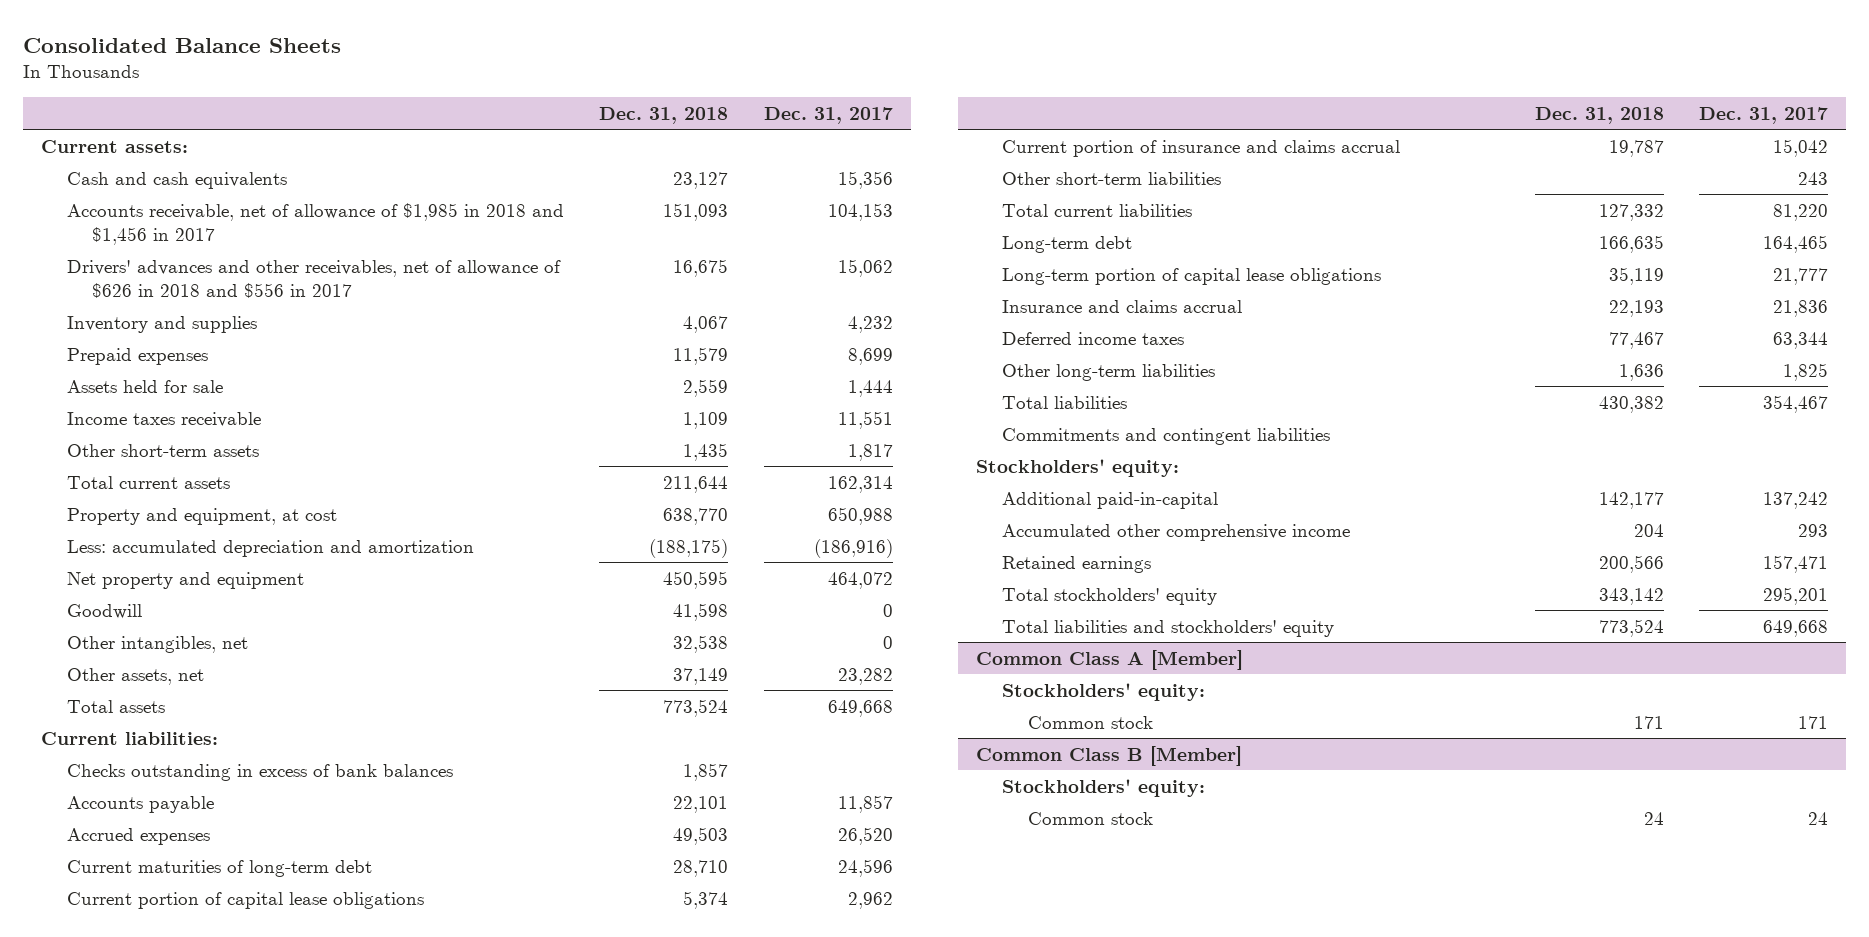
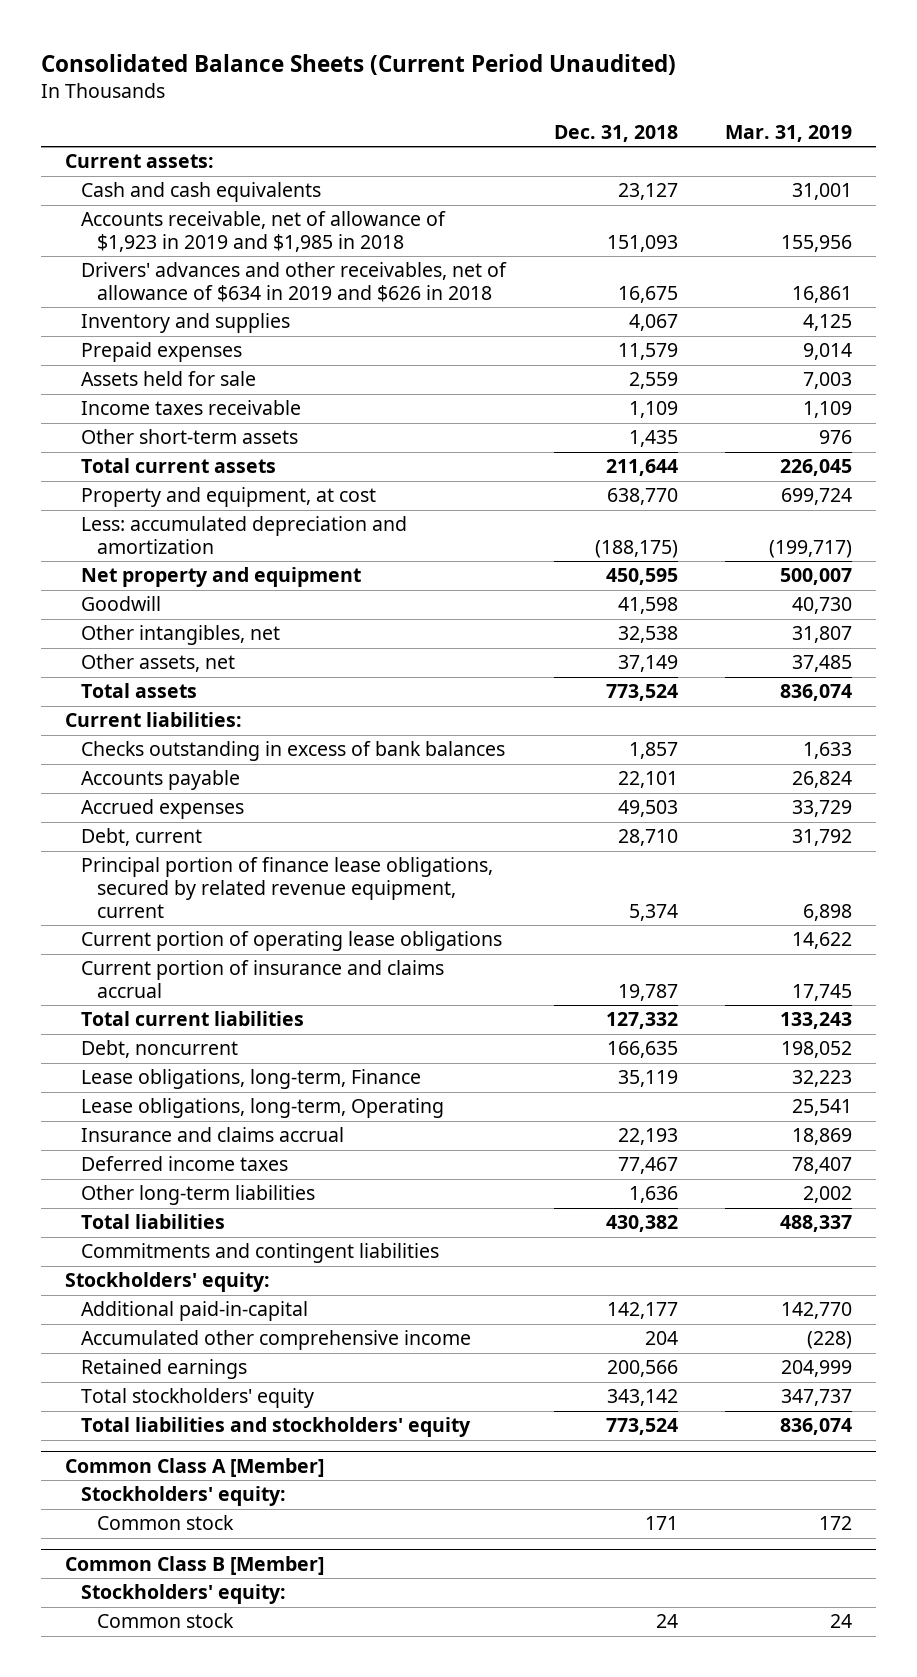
[23,37,342,53] Consolidated Balance Sheets -> [41,53,677,75] Consolidated Balance Sheets (Current Period Unaudited)
[763,106,893,124] Dec. 31, 2017 -> none
none -> [725,125,853,143] Mar. 31, 2019
[66,202,564,245] Accounts receivable, net of allowance of $1,985 in 2018 and $1,456 in 2017 -> [81,211,447,253] Accounts receivable, net of allowance of $1,923 in 2019 and $1,985 in 2018
[66,259,561,298] Drivers' advances and other receivables, net of allowance of $626 in 2018 and $556 in 2017 -> [81,262,508,303] Drivers' advances and other receivables, net of allowance of $634 in 2019 and $626 in 2018
[66,859,372,877] Current maturities of long-term debt -> [81,828,203,847] Debt, current
[66,891,424,909] Current portion of capital lease obligations -> [81,857,494,918] Principal portion of finance lease obligations, secured by related revenue equipment, current
none -> [81,931,503,952] Current portion of operating lease obligations
[1001,171,1221,185] Other short-term liabilities -> none
[1001,235,1132,253] Long-term debt -> [81,1040,239,1059] Debt, noncurrent
[1001,267,1381,285] Long-term portion of capital lease obligations -> [81,1069,422,1090] Lease obligations, long-term, Finance
none -> [81,1098,445,1119] Lease obligations, long-term, Operating

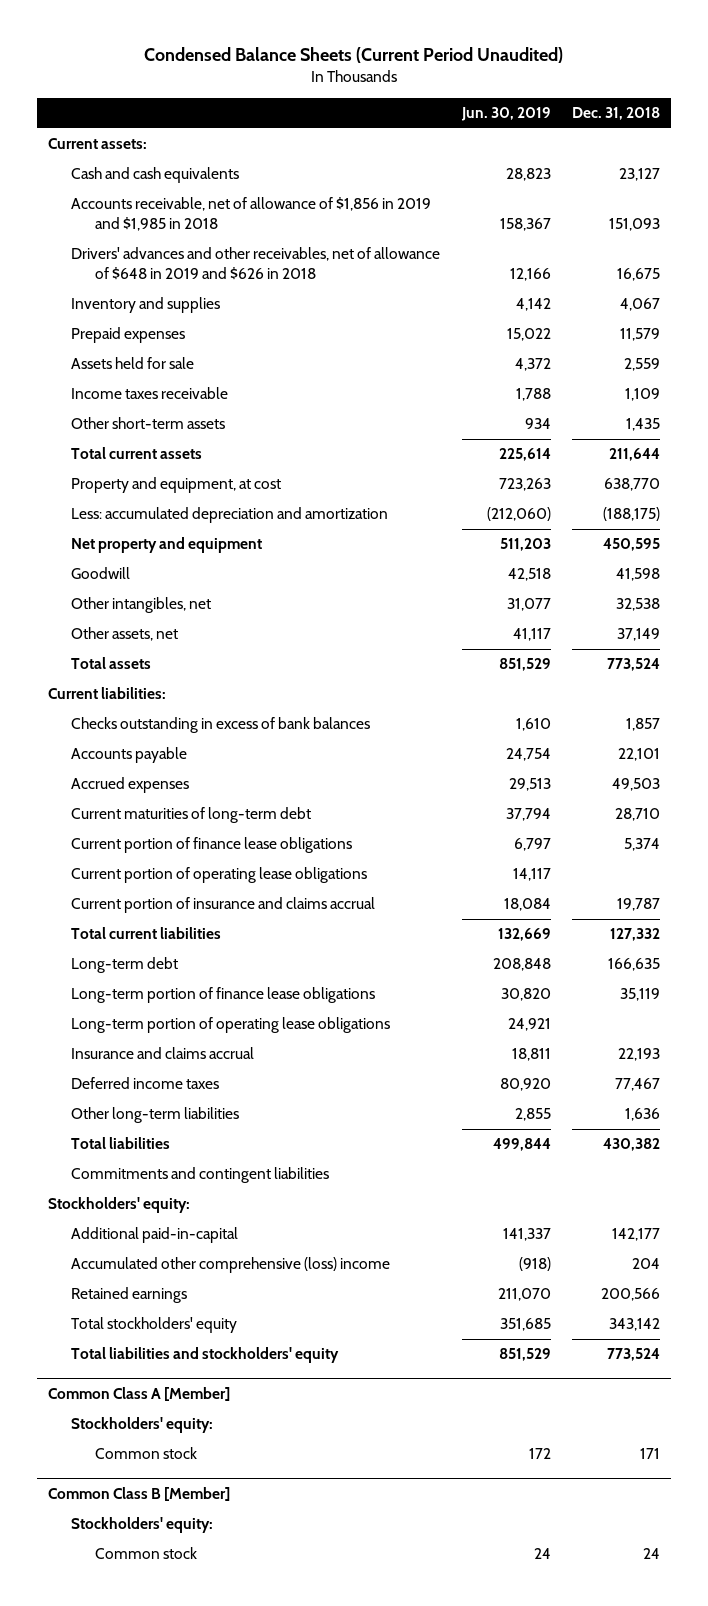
[41,53,677,75] Consolidated Balance Sheets (Current Period Unaudited) -> [144,47,564,64] Condensed Balance Sheets (Current Period Unaudited)
[725,125,853,143] Mar. 31, 2019 -> none
none -> [460,107,551,122] Jun. 30, 2019
[81,211,447,253] Accounts receivable, net of allowance of $1,923 in 2019 and $1,985 in 2018 -> [71,197,432,232] Accounts receivable, net of allowance of $1,856 in 2019 and $1,985 in 2018
[81,262,508,303] Drivers' advances and other receivables, net of allowance of $634 in 2019 and $626 in 2018 -> [71,247,441,281] Drivers' advances and other receivables, net of allowance of $648 in 2019 and $626 in 2018
[81,828,203,847] Debt, current -> [71,807,312,824] Current maturities of long-term debt
[81,857,494,918] Principal portion of finance lease obligations, secured by related revenue equipment, current -> [71,837,353,854] Current portion of finance lease obligations
[81,1040,239,1059] Debt, noncurrent -> [71,957,179,974] Long-term debt
[81,1069,422,1090] Lease obligations, long-term, Finance -> [71,987,376,1004] Long-term portion of finance lease obligations
[81,1098,445,1119] Lease obligations, long-term, Operating -> [71,1017,391,1034] Long-term portion of operating lease obligations
[81,1330,472,1351] Accumulated other comprehensive income -> [71,1257,391,1274] Accumulated other comprehensive (loss) income

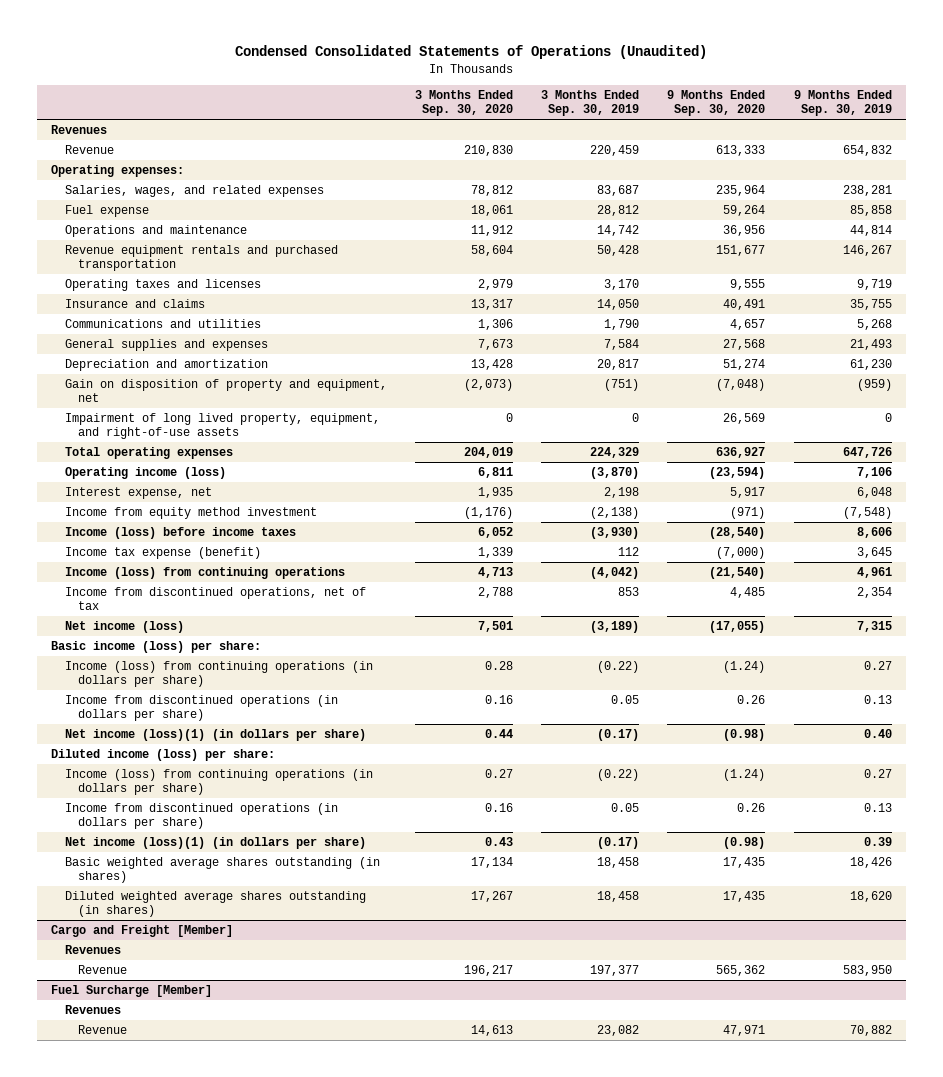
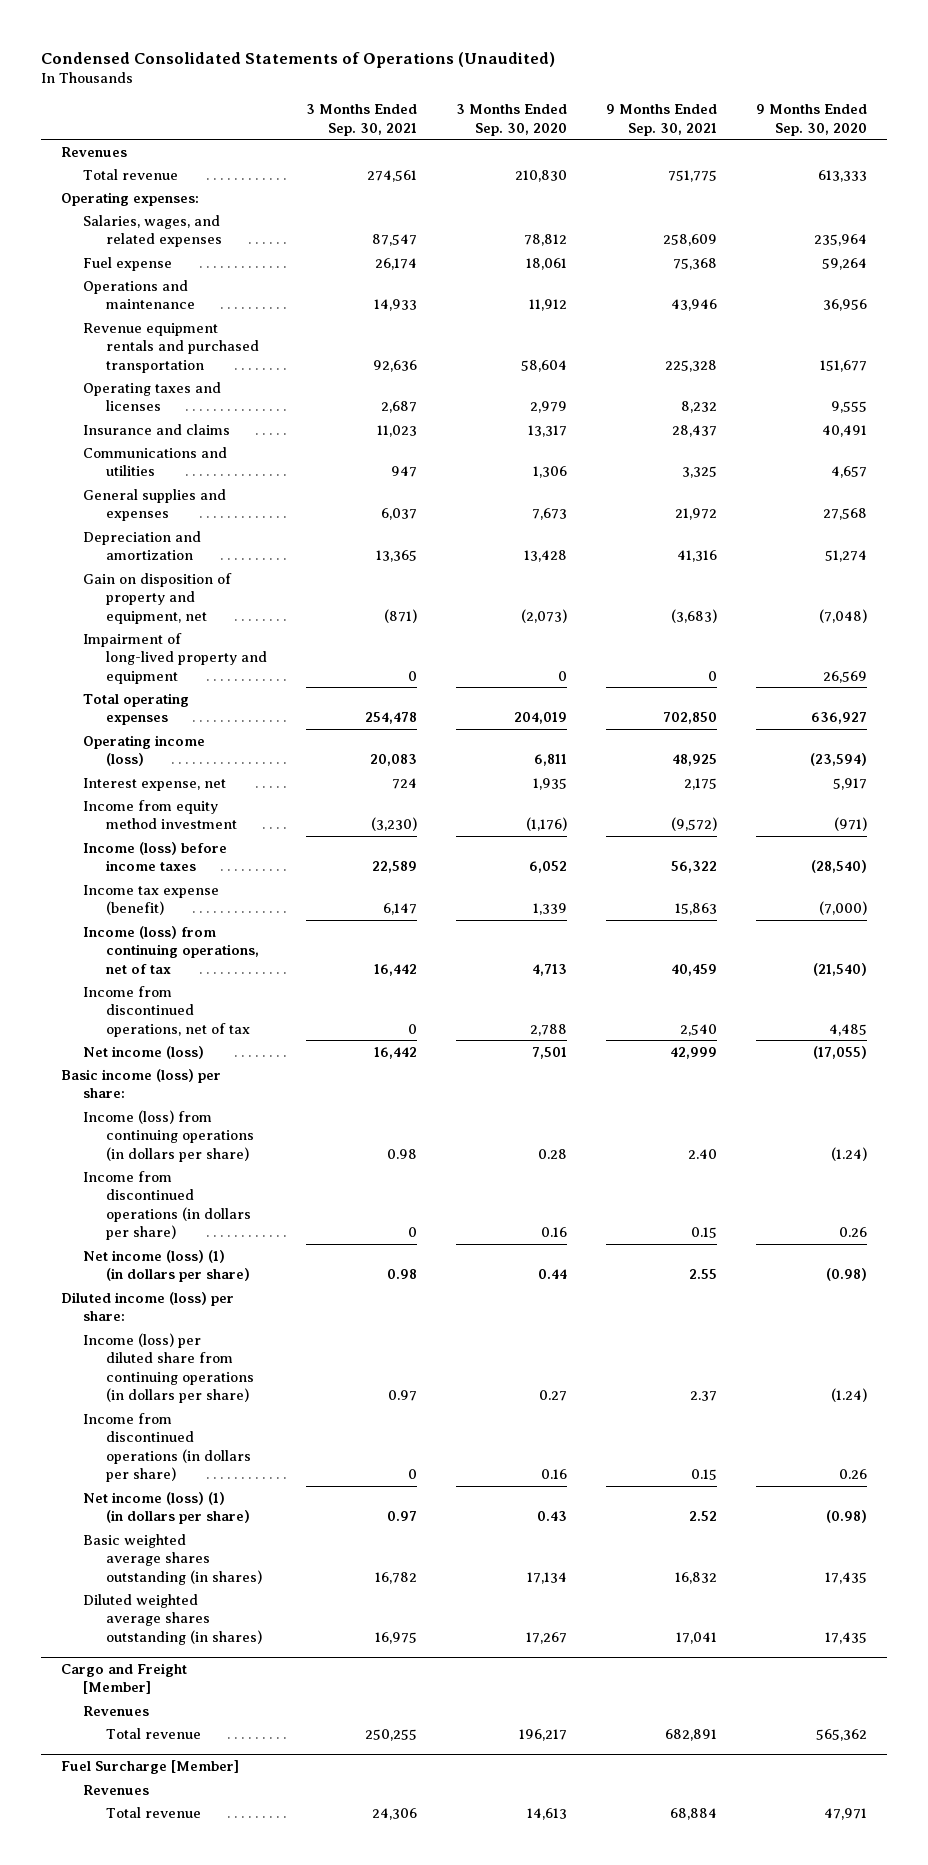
[541,89,640,116] 3 Months Ended Sep. 30, 2019 -> none
[793,89,892,116] 9 Months Ended Sep. 30, 2019 -> none
none -> [305,104,417,136] 3 Months Ended Sep. 30, 2021
none -> [606,104,718,136] 9 Months Ended Sep. 30, 2021
[64,145,114,155] Revenue -> [83,168,179,180] Total revenue
[64,413,380,440] Impairment of long lived property, equipment, and right-of-use assets -> [83,632,267,684] Impairment of long-lived property and equipment
[64,567,345,580] Income (loss) from continuing operations -> [83,925,259,974] Income (loss) from continuing operations, net of tax
[64,729,366,742] Net income (loss)(1) (in dollars per share) -> [83,1249,250,1283] Net income (loss) (1) (in dollars per share)
[64,769,373,796] Income (loss) from continuing operations (in dollars per share) -> [83,1332,254,1403] Income (loss) per diluted share from continuing operations (in dollars per share)
[64,837,366,850] Net income (loss)(1) (in dollars per share) -> [83,1491,250,1525] Net income (loss) (1) (in dollars per share)
[78,965,128,975] Revenue -> [105,1727,201,1739] Total revenue
[78,1025,128,1035] Revenue -> [105,1806,201,1818] Total revenue

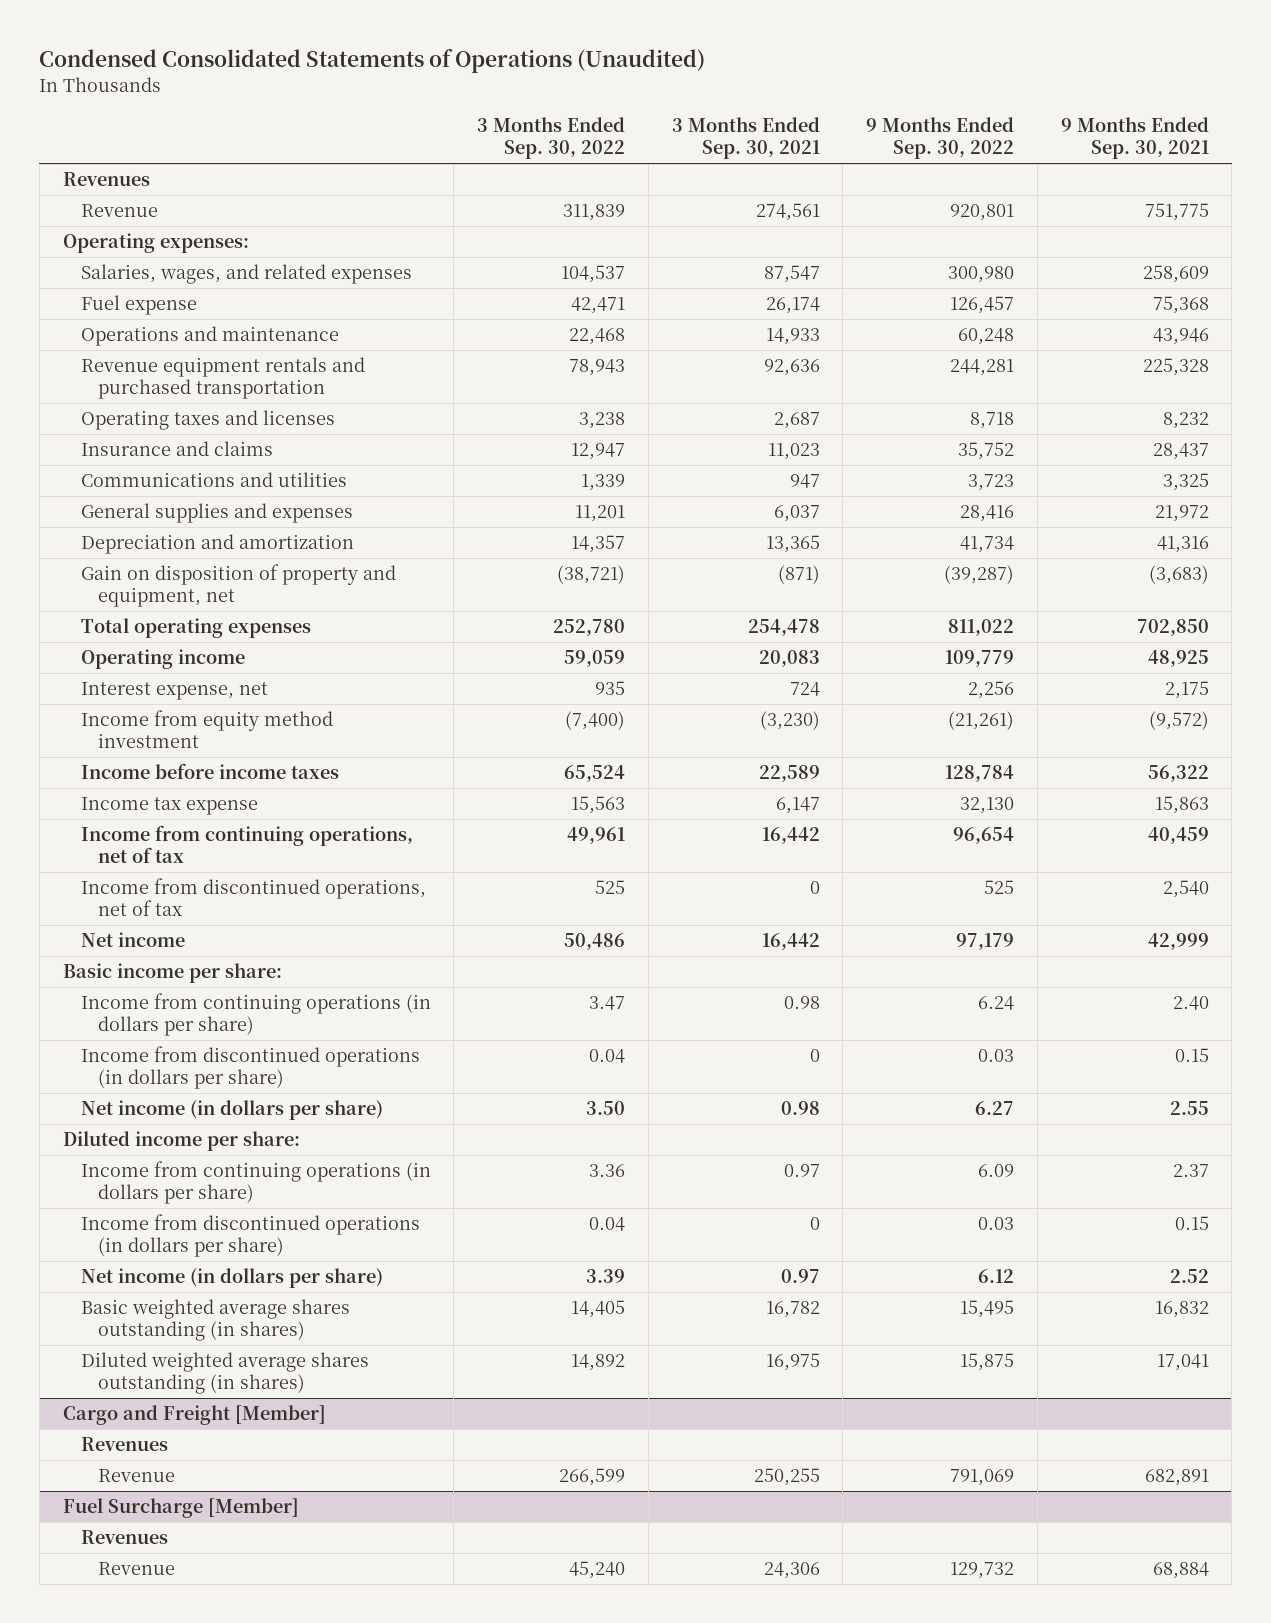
[456,104,568,136] 3 Months Ended Sep. 30, 2020 -> none
[756,104,868,136] 9 Months Ended Sep. 30, 2020 -> none
none -> [477,116,626,160] 3 Months Ended Sep. 30, 2022
none -> [866,116,1015,160] 9 Months Ended Sep. 30, 2022
[83,168,179,180] Total revenue -> [80,203,158,217] Revenue
[83,632,267,684] Impairment of long-lived property and equipment -> none
[83,734,206,767] Operating income (loss) -> [80,648,245,669] Operating income
[83,841,228,872] Income (loss) before income taxes -> [80,762,339,779] Income before income taxes
[83,884,220,916] Income tax expense (benefit) -> [80,796,258,815] Income tax expense
[83,925,259,974] Income (loss) from continuing operations, net of tax -> [80,824,413,864] Income from continuing operations, net of tax
[83,1045,205,1059] Net income (loss) -> [80,931,185,947] Net income
[60,1068,221,1099] Basic income (loss) per share: -> [62,962,282,983] Basic income per share:
[83,1109,254,1162] Income (loss) from continuing operations (in dollars per share) -> [80,992,431,1037] Income from continuing operations (in dollars per share)
[83,1249,250,1283] Net income (loss) (1) (in dollars per share) -> [80,1099,383,1120] Net income (in dollars per share)
[60,1291,234,1322] Diluted income (loss) per share: -> [62,1130,300,1151] Diluted income per share:
[83,1332,254,1403] Income (loss) per diluted share from continuing operations (in dollars per share) -> [80,1160,431,1205] Income from continuing operations (in dollars per share)
[83,1491,250,1525] Net income (loss) (1) (in dollars per share) -> [80,1267,383,1288] Net income (in dollars per share)
[105,1727,201,1739] Total revenue -> [98,1468,176,1482] Revenue
[105,1806,201,1818] Total revenue -> [98,1561,176,1575] Revenue

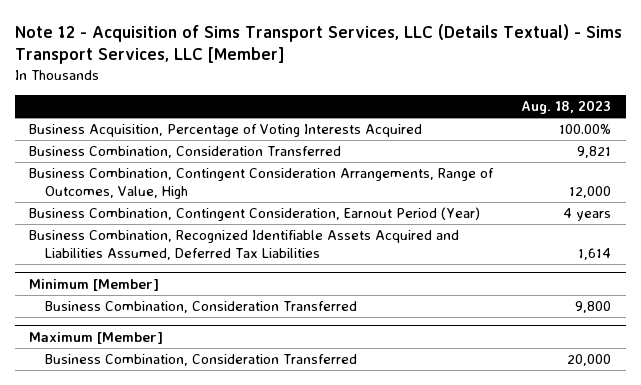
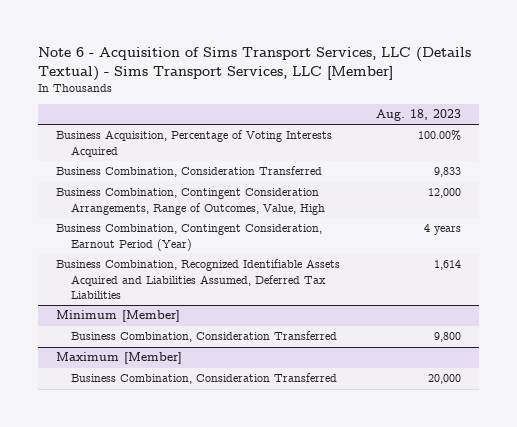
[14,23,622,65] Note 12 - Acquisition of Sims Transport Services, LLC (Details Textual) - Sims Transport Services, LLC [Member] -> [38,47,472,81] Note 6 - Acquisition of Sims Transport Services, LLC (Details Textual) - Sims Transport Services, LLC [Member]
[577,146,612,159] 9,821 -> [434,167,462,178] 9,833

